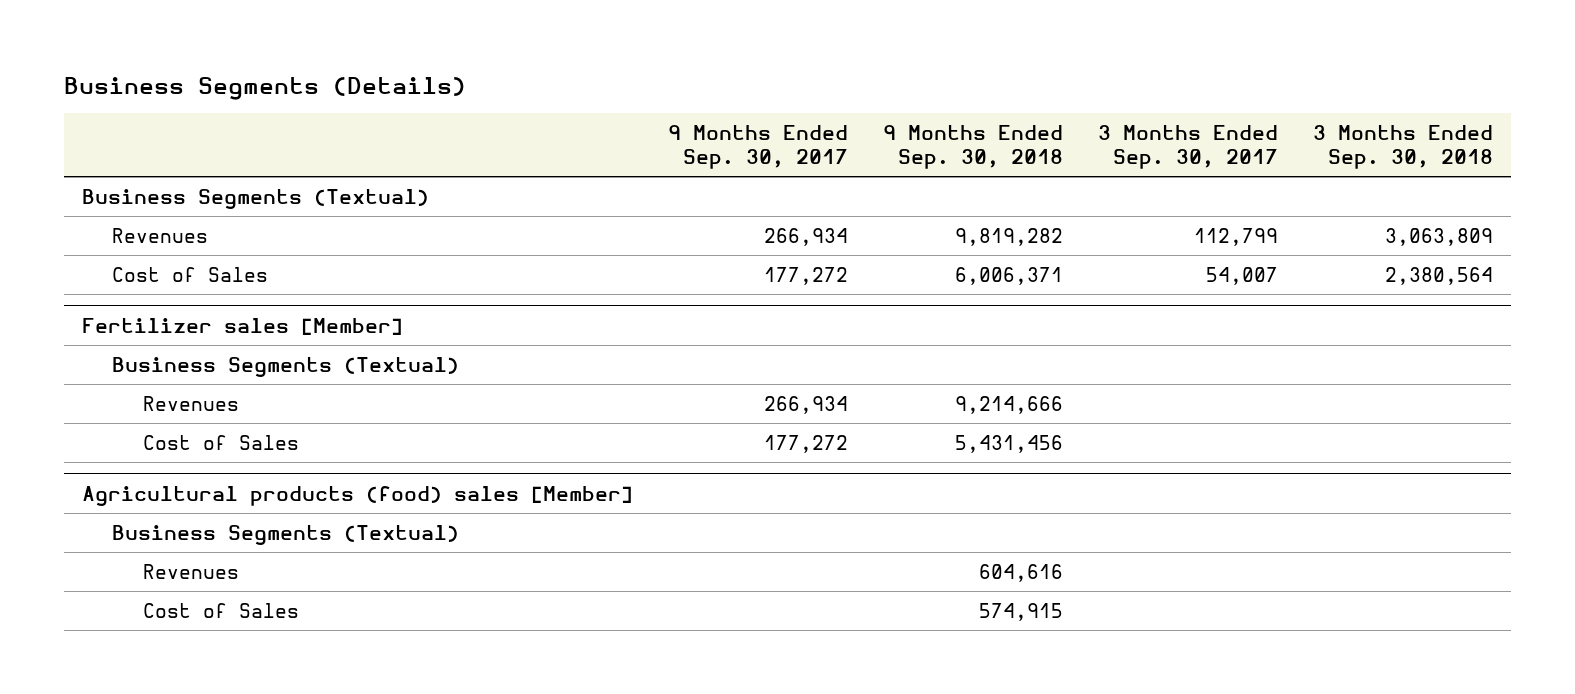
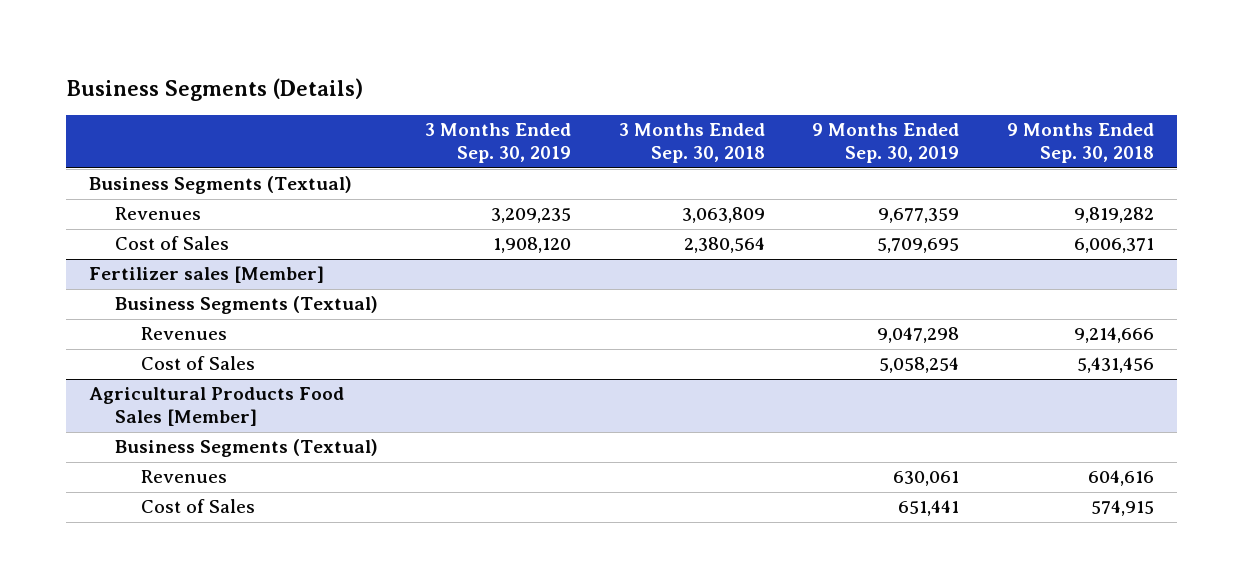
[667,125,848,170] 9 Months Ended Sep. 30, 2017 -> none
[1097,125,1278,170] 3 Months Ended Sep. 30, 2017 -> none
none -> [425,123,572,164] 3 Months Ended Sep. 30, 2019
none -> [812,123,960,164] 9 Months Ended Sep. 30, 2019
[81,485,633,506] Agricultural products (food) sales [Member] -> [89,387,345,427] Agricultural Products Food Sales [Member]

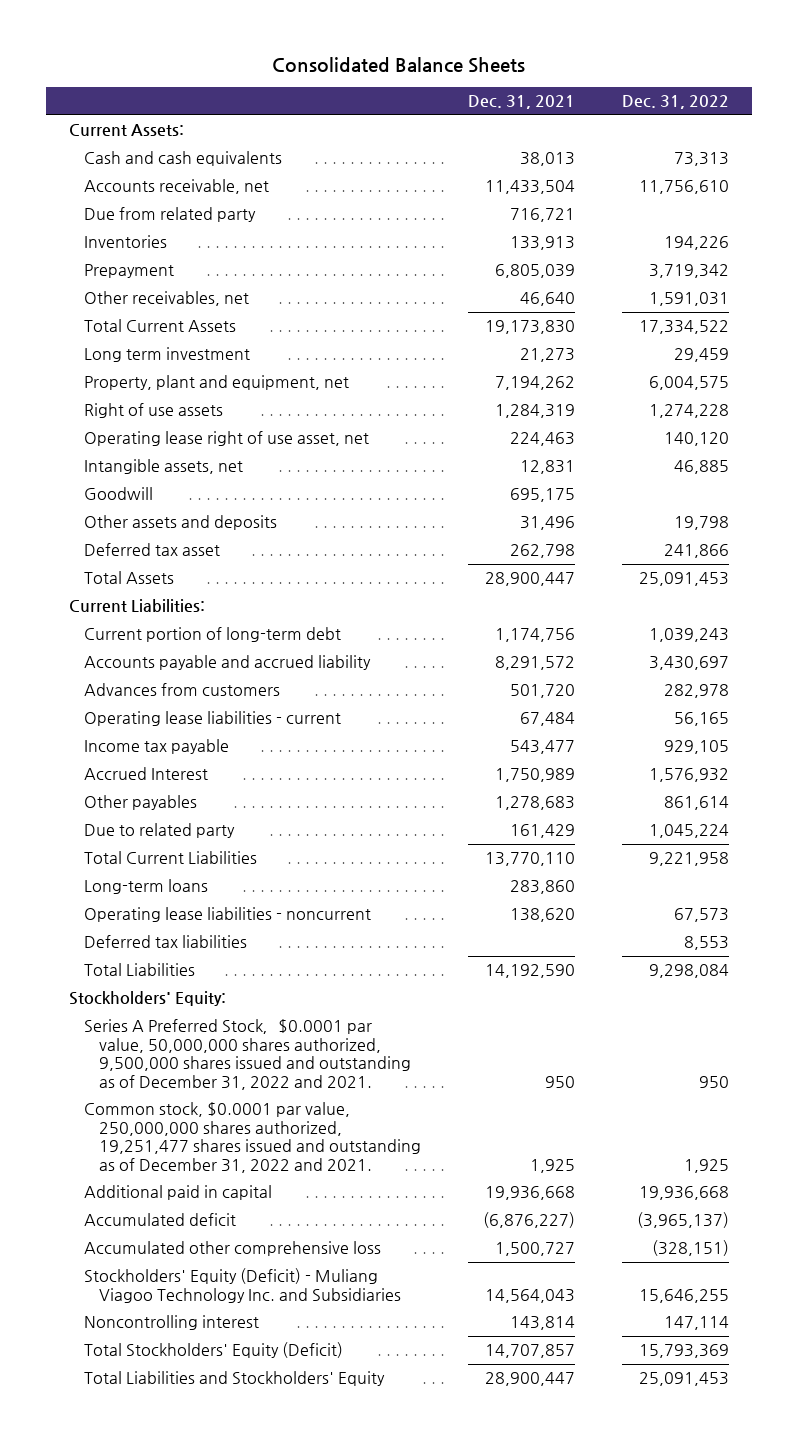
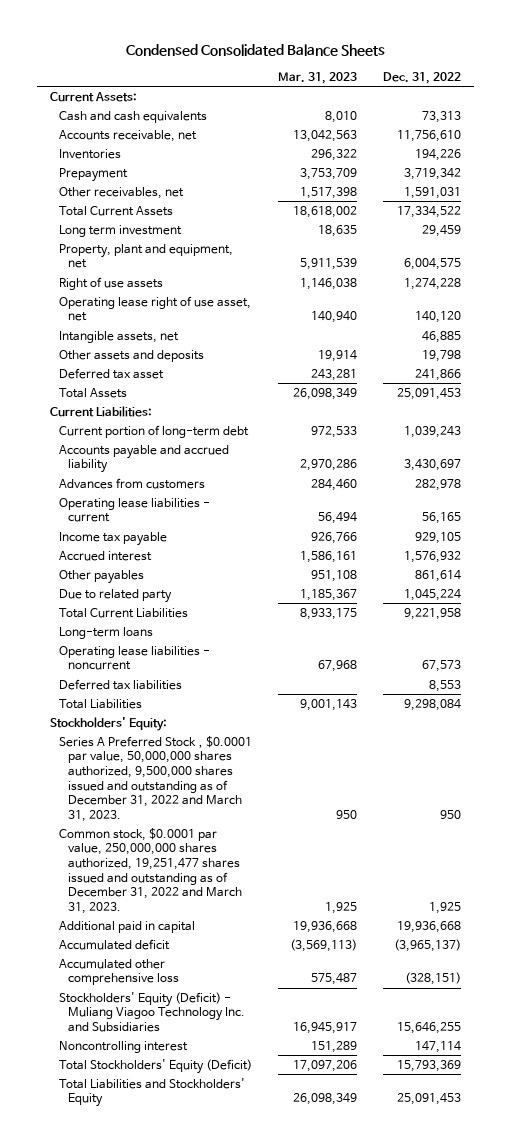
[272,56,526,73] Consolidated Balance Sheets -> [125,44,385,57] Condensed Consolidated Balance Sheets
[467,95,575,110] Dec. 31, 2021 -> none
none -> [278,71,358,84] Mar. 31, 2023
[84,207,257,223] Due from related party -> none
[84,487,154,501] Goodwill -> none
[84,767,209,781] Accrued Interest -> [59,550,153,561] Accrued interest
[84,1019,412,1091] Series A Preferred Stock，$0.0001 par value, 50,000,000 shares authorized, 9,500,000 shares issued and outstanding as of December 31, 2022 and 2021. -> [59,735,253,822] Series A Preferred Stock，$0.0001 par value, 50,000,000 shares authorized, 9,500,000 shares issued and outstanding as of December 31, 2022 and March 31, 2023.
[84,1102,422,1174] Common stock, $0.0001 par value, 250,000,000 shares authorized, 19,251,477 shares issued and outstanding as of December 31, 2022 and 2021. -> [59,827,243,914] Common stock, $0.0001 par value, 250,000,000 shares authorized, 19,251,477 shares issued and outstanding as of December 31, 2022 and March 31, 2023.

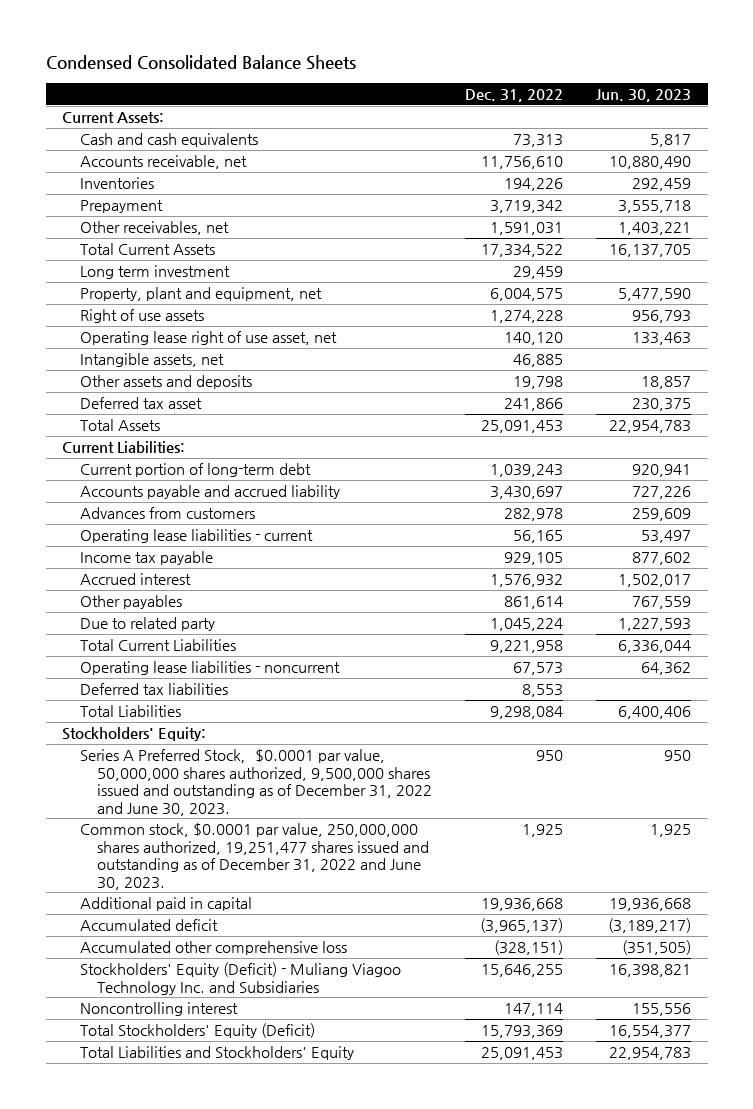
[278,71,358,84] Mar. 31, 2023 -> none
none -> [596,88,692,102] Jun. 30, 2023
[59,626,154,639] Long-term loans -> none
[59,735,253,822] Series A Preferred Stock，$0.0001 par value, 50,000,000 shares authorized, 9,500,000 shares issued and outstanding as of December 31, 2022 and March 31, 2023. -> [79,749,433,816] Series A Preferred Stock，$0.0001 par value, 50,000,000 shares authorized, 9,500,000 shares issued and outstanding as of December 31, 2022 and June 30, 2023.
[59,827,243,914] Common stock, $0.0001 par value, 250,000,000 shares authorized, 19,251,477 shares issued and outstanding as of December 31, 2022 and March 31, 2023. -> [79,823,430,890] Common stock, $0.0001 par value, 250,000,000 shares authorized, 19,251,477 shares issued and outstanding as of December 31, 2022 and June 30, 2023.

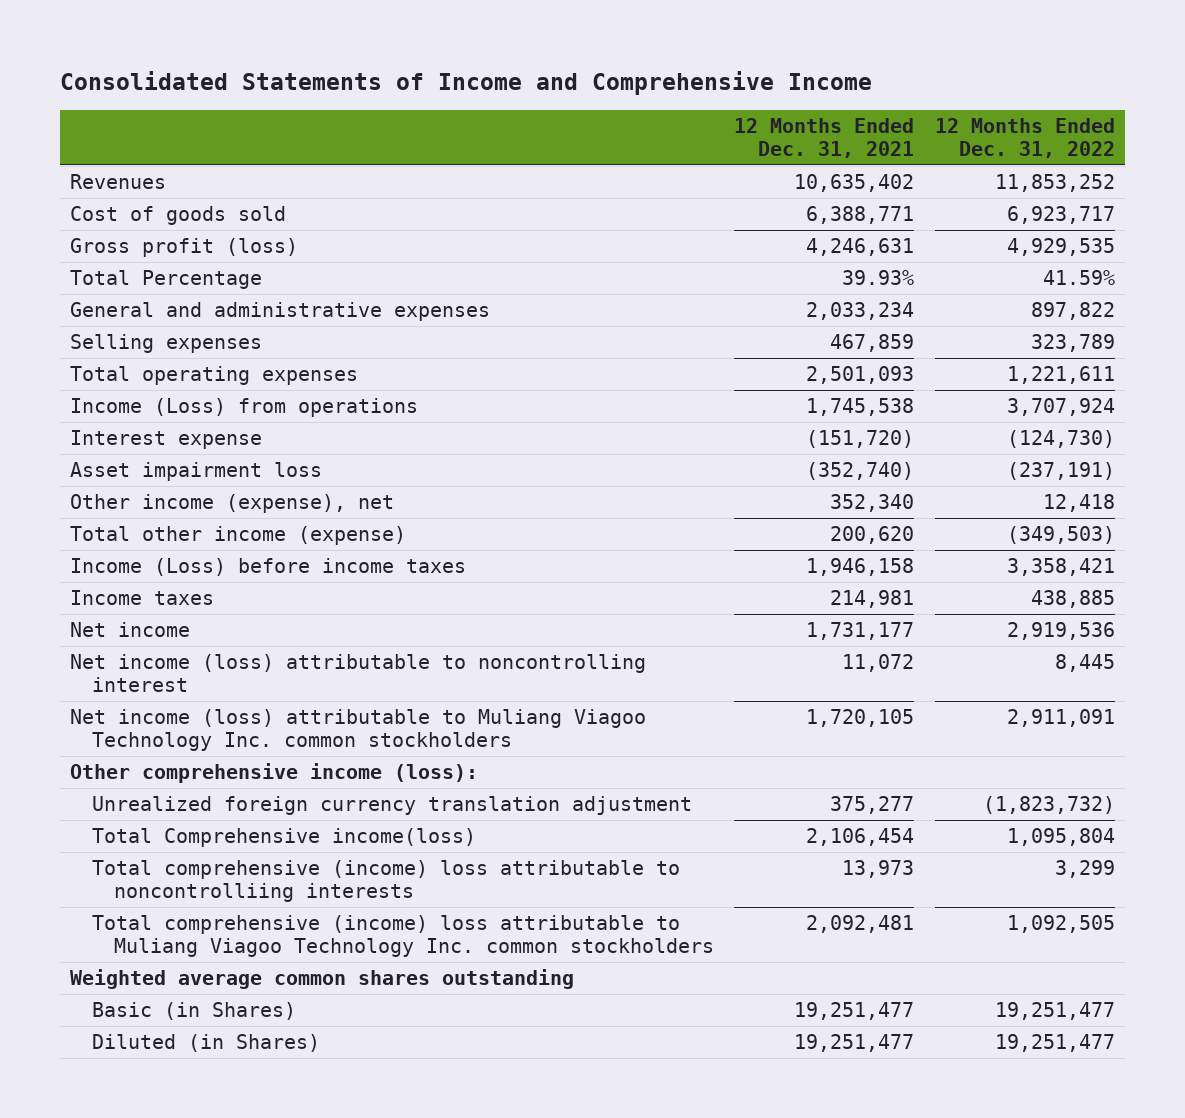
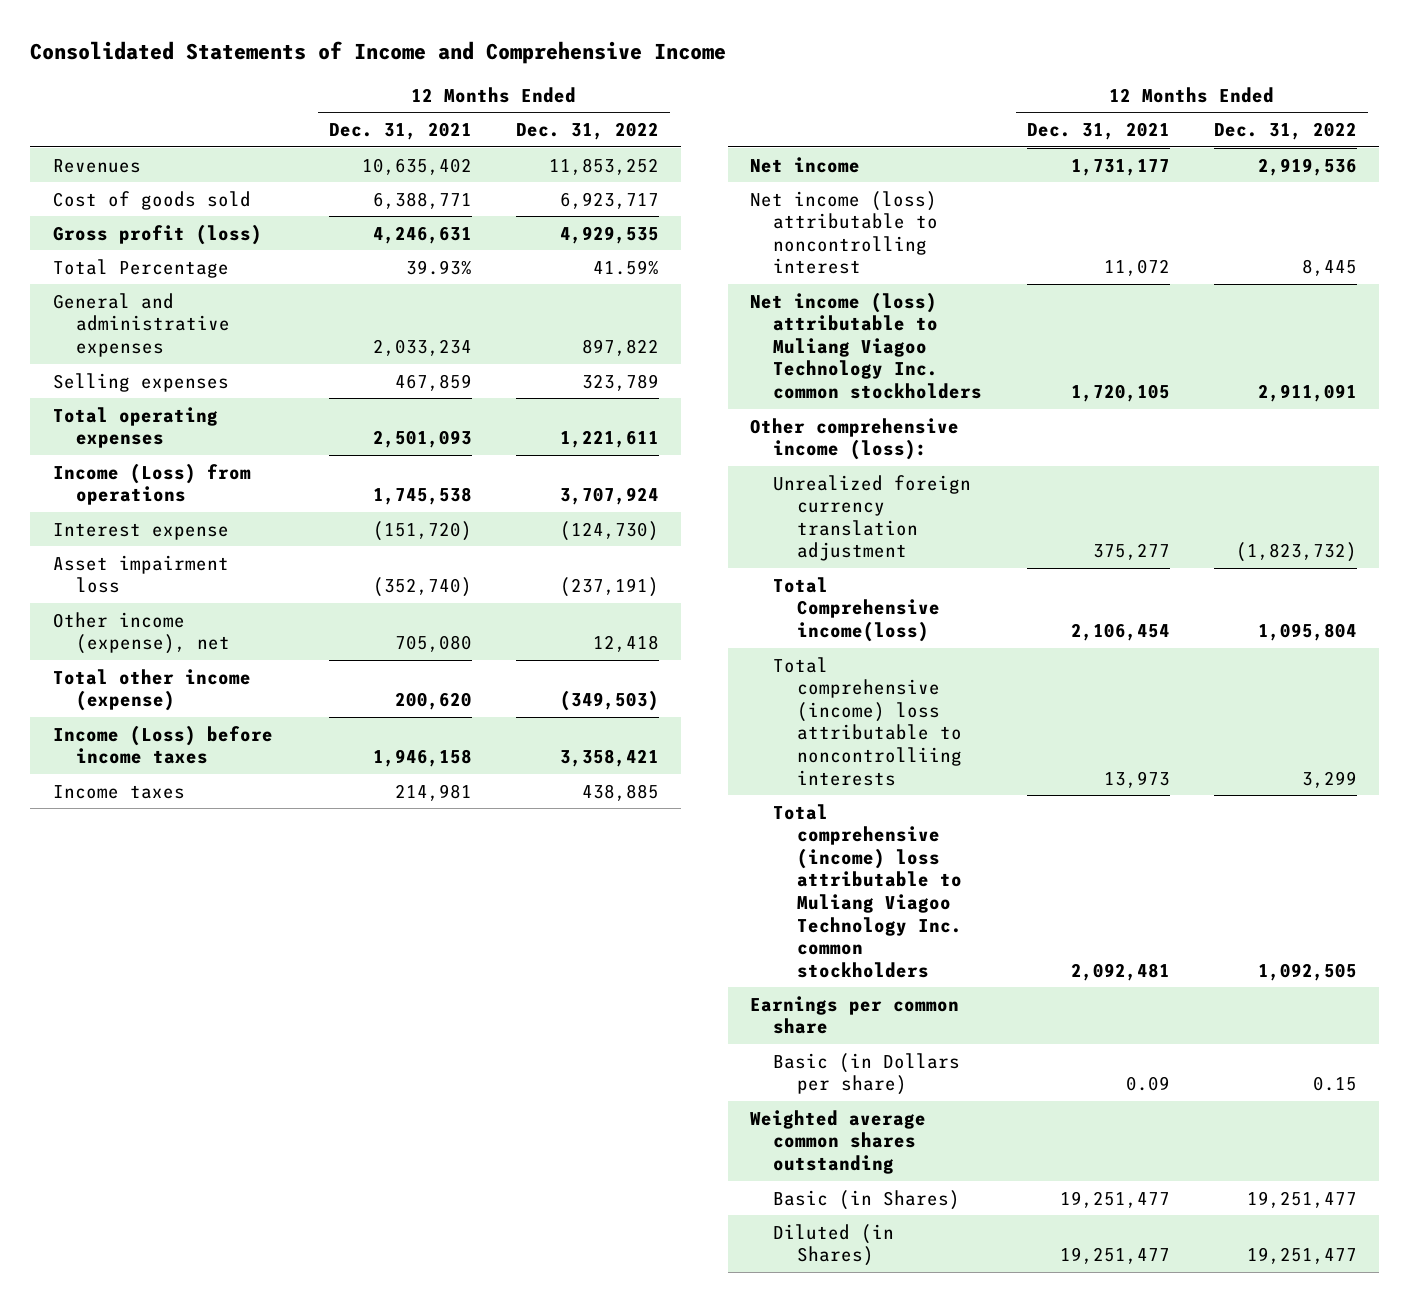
[830,494,915,513] 352,340 -> [394,635,472,653] 705,080
none -> [750,995,960,1035] Earnings per common share
none -> [773,1052,961,1096] Basic (in Dollars per share)

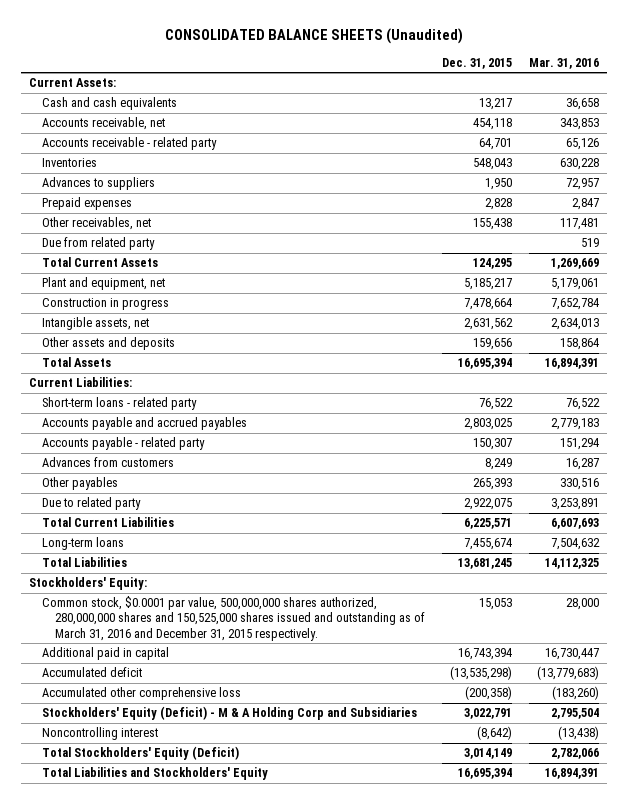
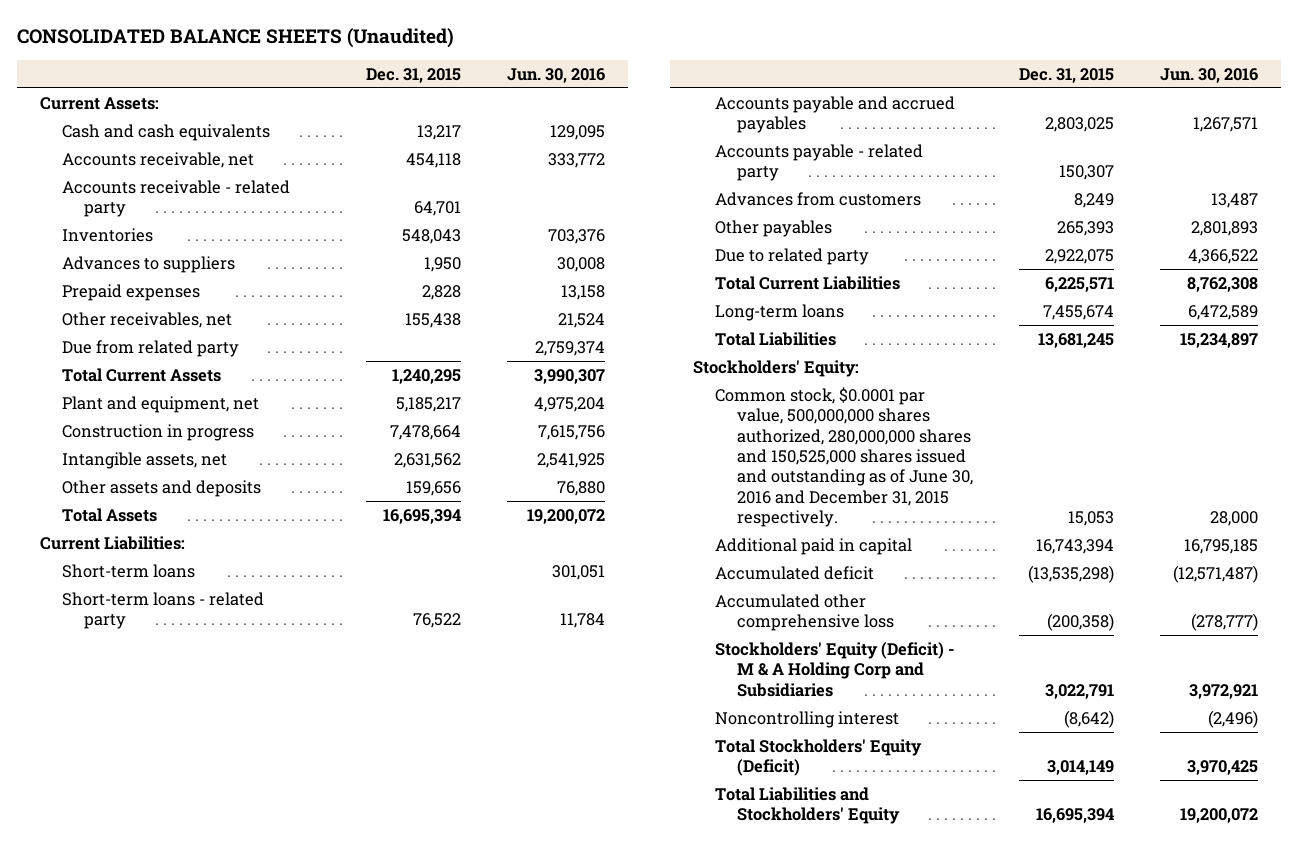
[528,58,599,70] Mar. 31, 2016 -> none
none -> [507,67,606,83] Jun. 30, 2016
[473,258,513,270] 124,295 -> [392,368,462,384] 1,240,295
none -> [62,563,196,578] Short-term loans
[42,596,426,641] Common stock, $0.0001 par value, 500,000,000 shares authorized, 280,000,000 shares and 150,525,000 shares issued and outstanding as of March 31, 2016 and December 31, 2015 respectively. -> [714,386,973,528] Common stock, $0.0001 par value, 500,000,000 shares authorized, 280,000,000 shares and 150,525,000 shares issued and outstanding as of June 30, 2016 and December 31, 2015 respectively.

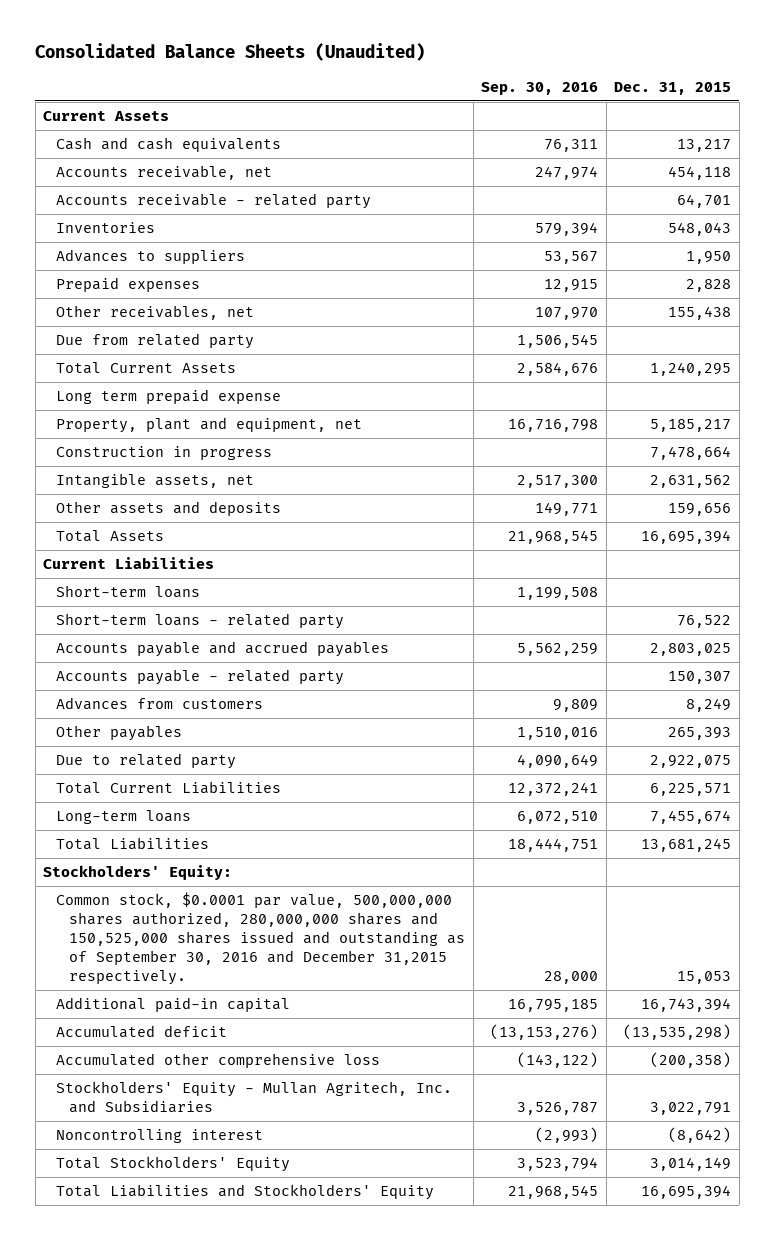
[17,28,455,49] CONSOLIDATED BALANCE SHEETS (Unaudited) -> [35,43,426,62] Consolidated Balance Sheets (Unaudited)
[507,67,606,83] Jun. 30, 2016 -> none
none -> [481,81,599,95] Sep. 30, 2016
[40,96,160,110] Current Assets: -> [43,111,170,122] Current Assets
none -> [56,389,282,405] Long term prepaid expense
[62,395,260,413] Plant and equipment, net -> [56,417,363,434] Property, plant and equipment, net
[40,535,186,550] Current Liabilities: -> [43,557,215,570] Current Liabilities
[714,386,973,528] Common stock, $0.0001 par value, 500,000,000 shares authorized, 280,000,000 shares and 150,525,000 shares issued and outstanding as of June 30, 2016 and December 31, 2015 respectively. -> [56,892,466,985] Common stock, $0.0001 par value, 500,000,000 shares authorized, 280,000,000 shares and 150,525,000 shares issued and outstanding as of September 30, 2016 and December 31,2015 respectively.
[714,537,912,555] Additional paid in capital -> [56,997,291,1013] Additional paid-in capital
[714,641,955,697] Stockholders' Equity (Deficit) - M & A Holding Corp and Subsidiaries -> [56,1081,453,1114] Stockholders' Equity - Mullan Agritech, Inc. and Subsidiaries
[714,738,922,777] Total Stockholders' Equity (Deficit) -> [56,1156,291,1173] Total Stockholders' Equity

